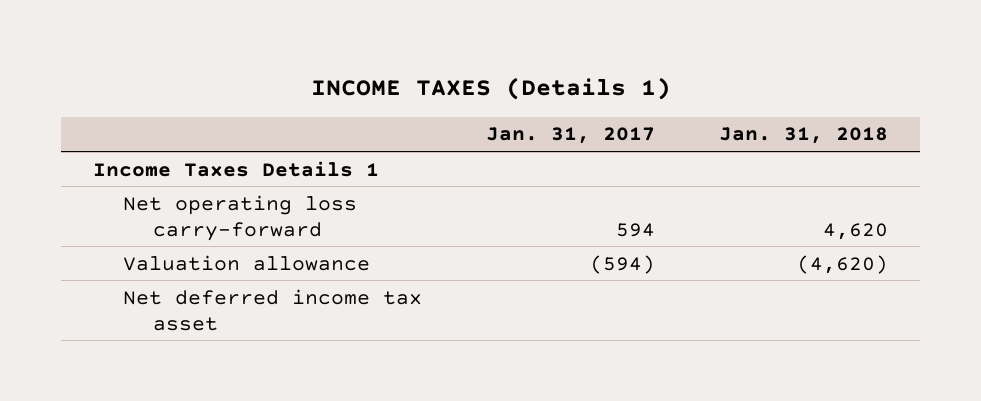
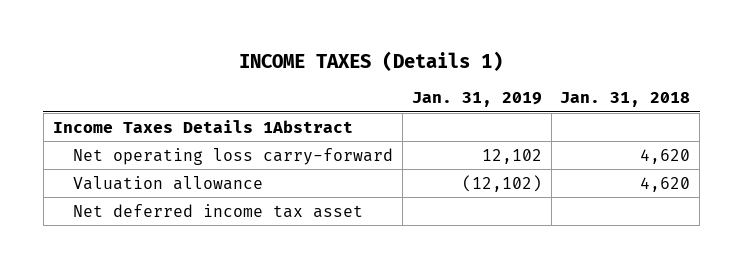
[486,127,656,145] Jan. 31, 2017 -> none
none -> [411,92,542,108] Jan. 31, 2019
[93,160,380,177] Income Taxes Details 1 -> [52,119,353,133] Income Taxes Details 1Abstract
[797,254,889,274] (4,620) -> [640,176,691,192] 4,620

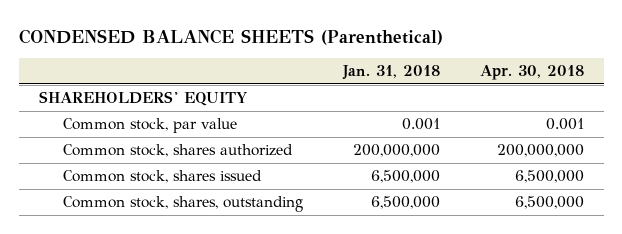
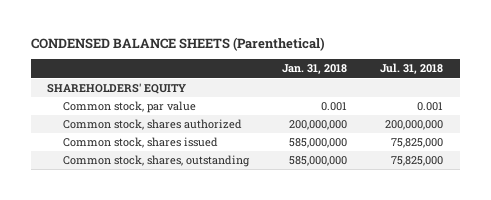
[479,65,584,81] Apr. 30, 2018 -> none
none -> [380,63,444,75] Jul. 31, 2018
[370,170,440,184] 6,500,000 -> [288,138,347,149] 585,000,000
[370,196,440,210] 6,500,000 -> [288,156,347,167] 585,000,000

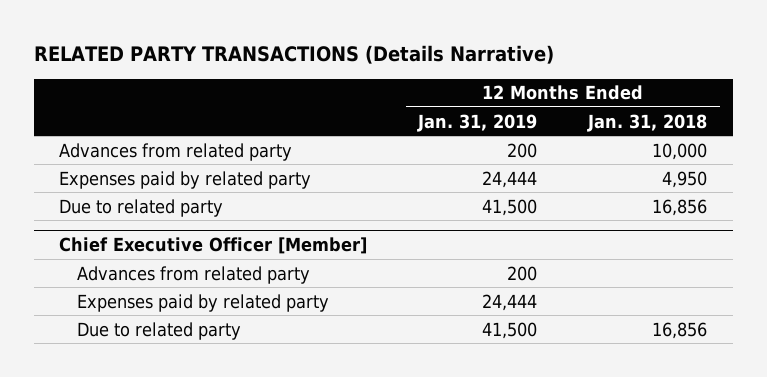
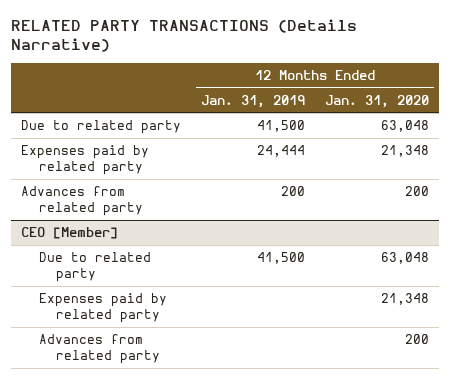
[587,113,708,132] Jan. 31, 2018 -> none
none -> [325,94,430,108] Jan. 31, 2020
[59,170,312,189] Expenses paid by related party -> none
[59,236,368,254] Chief Executive Officer [Member] -> none
[76,265,310,284] Advances from related party -> none
[59,142,293,161] Advances from related party -> [21,186,143,217] Advances from related party
none -> [21,227,119,240] CEO [Member]
none -> [38,293,167,324] Expenses paid by related party
none -> [38,334,161,365] Advances from related party

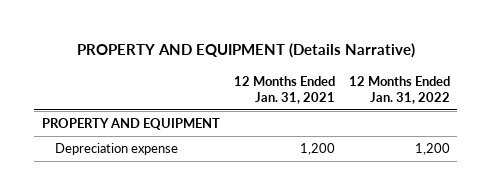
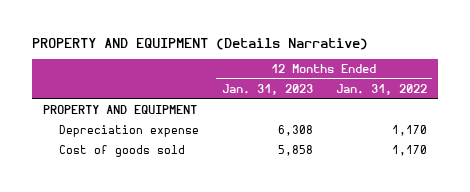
[233,75,335,104] 12 Months Ended Jan. 31, 2021 -> none
none -> [221,84,313,96] Jan. 31, 2023
[414,143,450,156] 1,200 -> [391,125,427,137] 1,170
none -> [58,145,185,158] Cost of goods sold

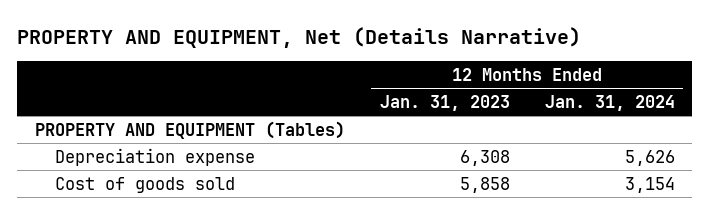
[31,38,368,51] PROPERTY AND EQUIPMENT (Details Narrative) -> [17,27,582,49] PROPERTY AND EQUIPMENT, Net (Details Narrative)
[335,84,427,96] Jan. 31, 2022 -> none
none -> [544,95,675,112] Jan. 31, 2024
[42,105,197,115] PROPERTY AND EQUIPMENT -> [34,120,345,139] PROPERTY AND EQUIPMENT (Tables)

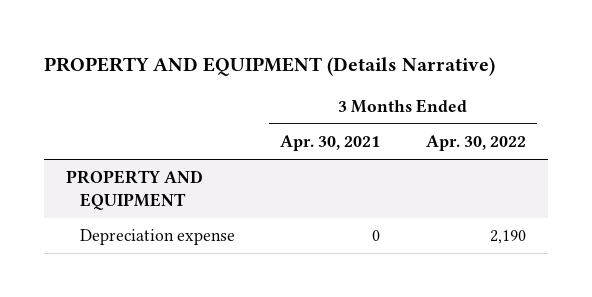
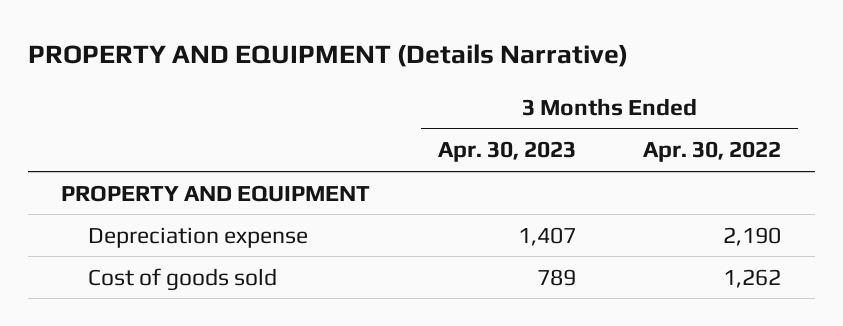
[280,135,381,152] Apr. 30, 2021 -> none
none -> [437,141,576,163] Apr. 30, 2023
none -> [88,267,278,291] Cost of goods sold

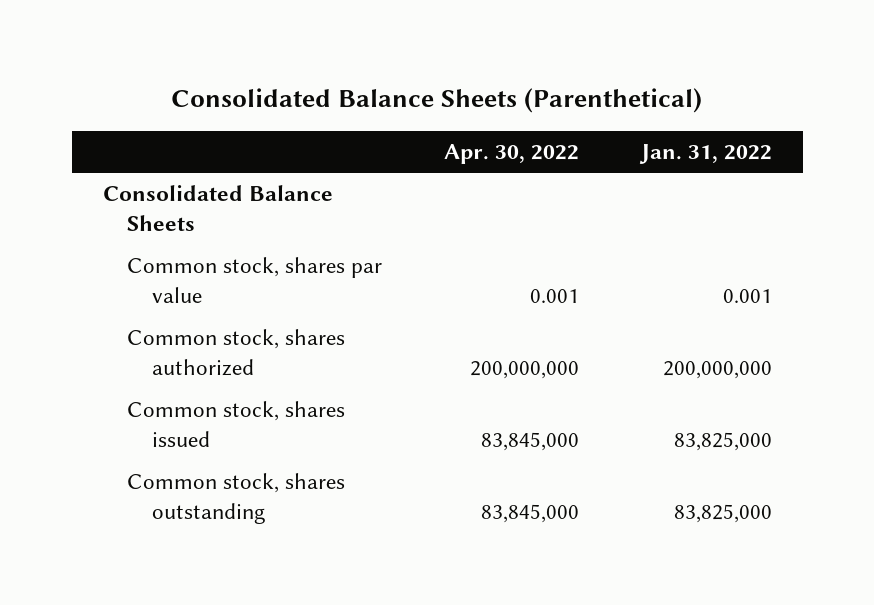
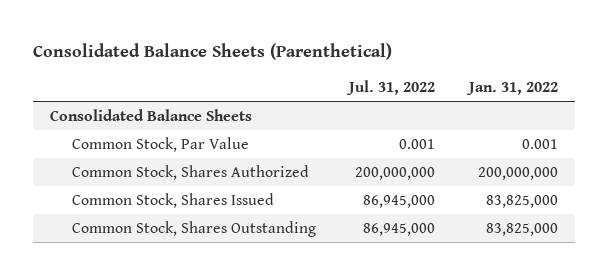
[444,143,580,164] Apr. 30, 2022 -> none
none -> [346,79,436,95] Jul. 31, 2022
[127,257,383,304] Common stock, shares par value -> [72,137,250,153] Common Stock, Par Value
[127,329,346,377] Common stock, shares authorized -> [72,165,310,181] Common Stock, Shares Authorized
[127,401,346,448] Common stock, shares issued -> [72,193,275,209] Common Stock, Shares Issued
[127,473,346,525] Common stock, shares outstanding -> [72,221,317,238] Common Stock, Shares Outstanding

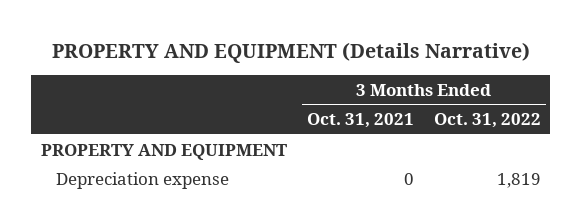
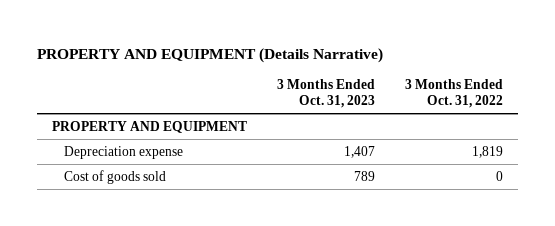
[306,113,414,129] Oct. 31, 2021 -> none
none -> [277,78,376,109] 3 Months Ended Oct. 31, 2023
none -> [63,169,166,184] Cost of goods sold

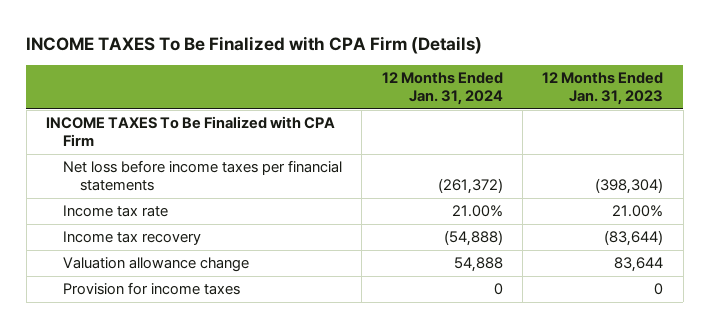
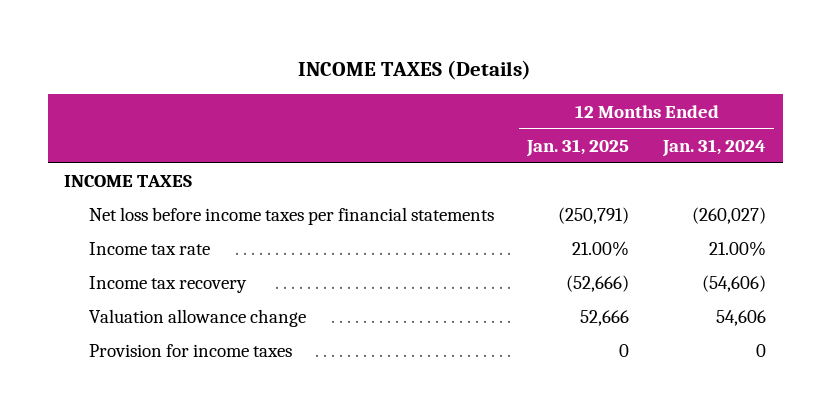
[26,35,483,54] INCOME TAXES To Be Finalized with CPA Firm (Details) -> [298,60,532,81] INCOME TAXES (Details)
[542,71,664,106] 12 Months Ended Jan. 31, 2023 -> none
none -> [526,138,630,157] Jan. 31, 2025
[46,116,336,147] INCOME TAXES To Be Finalized with CPA Firm -> [64,175,193,188] INCOME TAXES
[437,178,503,195] (261,372) -> [692,207,767,225] (260,027)
[443,230,503,247] (54,888) -> [702,275,767,293] (54,606)
[453,257,503,273] 54,888 -> [716,310,767,327] 54,606

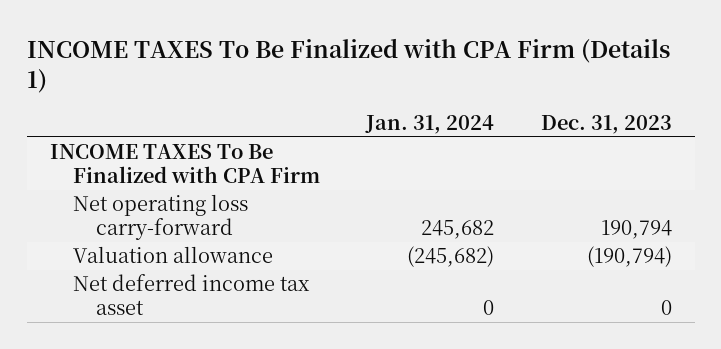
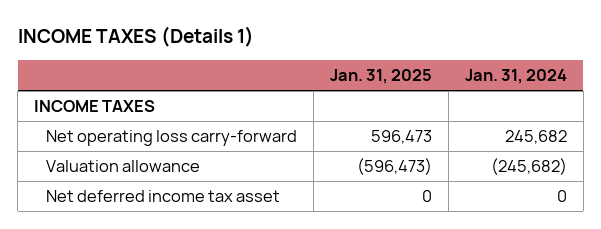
[26,37,670,94] INCOME TAXES To Be Finalized with CPA Firm (Details 1) -> [17,26,254,48] INCOME TAXES (Details 1)
[540,114,672,134] Dec. 31, 2023 -> none
none -> [329,69,432,85] Jan. 31, 2025
[49,144,320,183] INCOME TAXES To Be Finalized with CPA Firm -> [34,100,156,113] INCOME TAXES

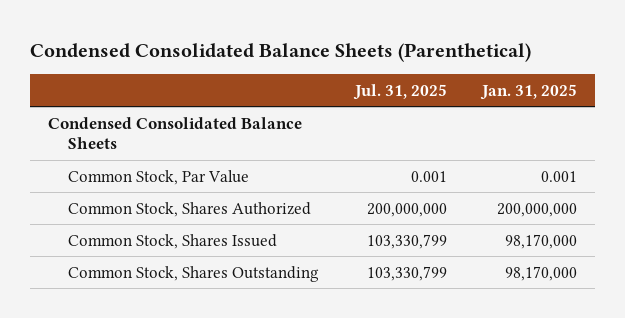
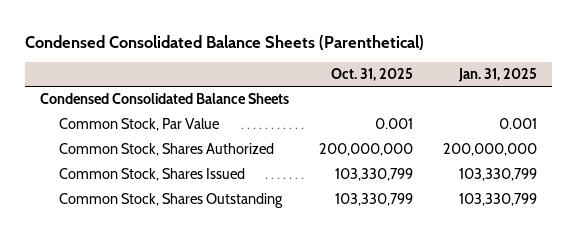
[352,83,447,100] Jul. 31, 2025 -> none
none -> [330,68,413,82] Oct. 31, 2025
[505,233,578,249] 98,170,000 -> [458,168,537,182] 103,330,799
[505,265,578,281] 98,170,000 -> [458,193,537,207] 103,330,799

